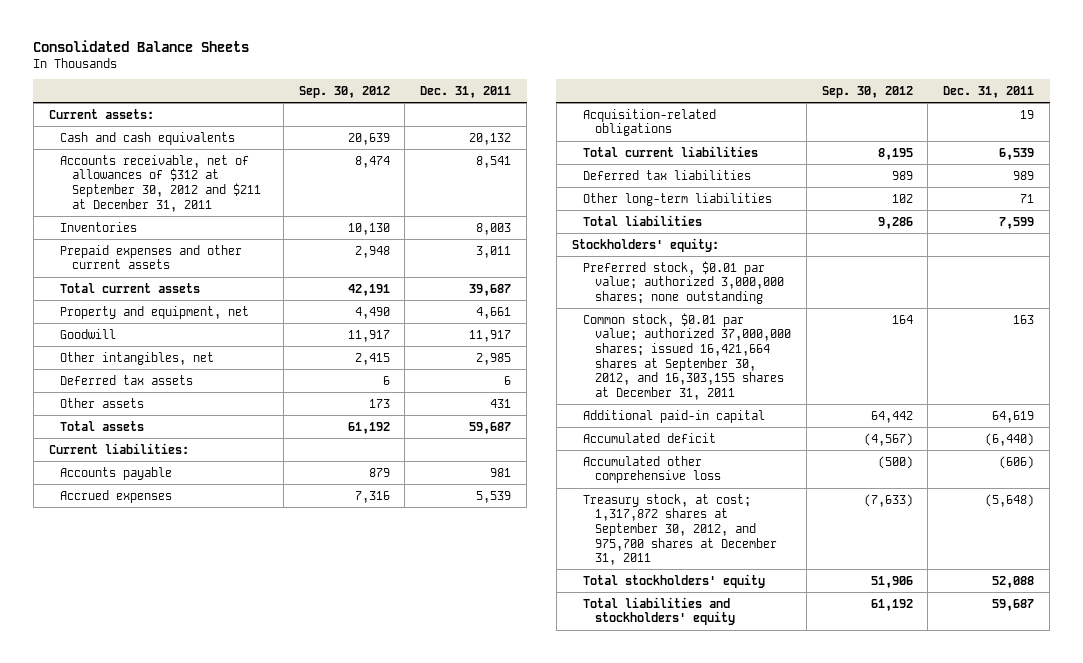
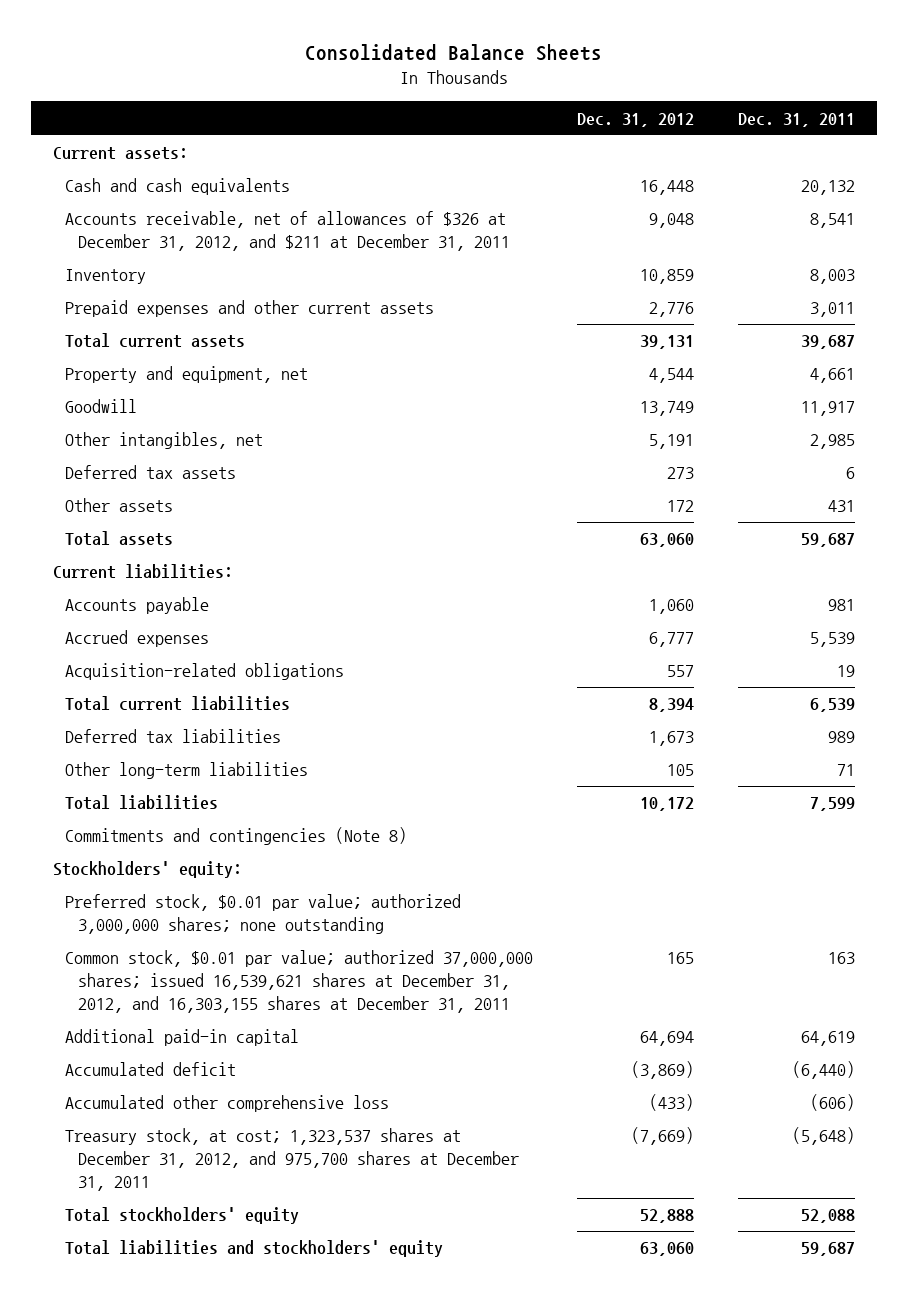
[298,86,390,99] Sep. 30, 2012 -> none
none -> [577,112,695,127] Dec. 31, 2012
[60,154,261,212] Accounts receivable, net of allowances of $312 at September 30, 2012 and $211 at December 31, 2011 -> [65,211,510,252] Accounts receivable, net of allowances of $326 at December 31, 2012, and $211 at December 31, 2011
[60,221,138,232] Inventories -> [65,269,147,285] Inventory
none -> [65,827,408,846] Commitments and contingencies (Note 8)
[583,312,791,400] Common stock, $0.01 par value; authorized 37,000,000 shares; issued 16,421,664 shares at September 30, 2012, and 16,303,155 shares at December 31, 2011 -> [65,950,534,1013] Common stock, $0.01 par value; authorized 37,000,000 shares; issued 16,539,621 shares at December 31, 2012, and 16,303,155 shares at December 31, 2011
[583,493,777,566] Treasury stock, at cost; 1,317,872 shares at September 30, 2012, and 975,700 shares at December 31, 2011 -> [65,1128,519,1191] Treasury stock, at cost; 1,323,537 shares at December 31, 2012, and 975,700 shares at December 31, 2011

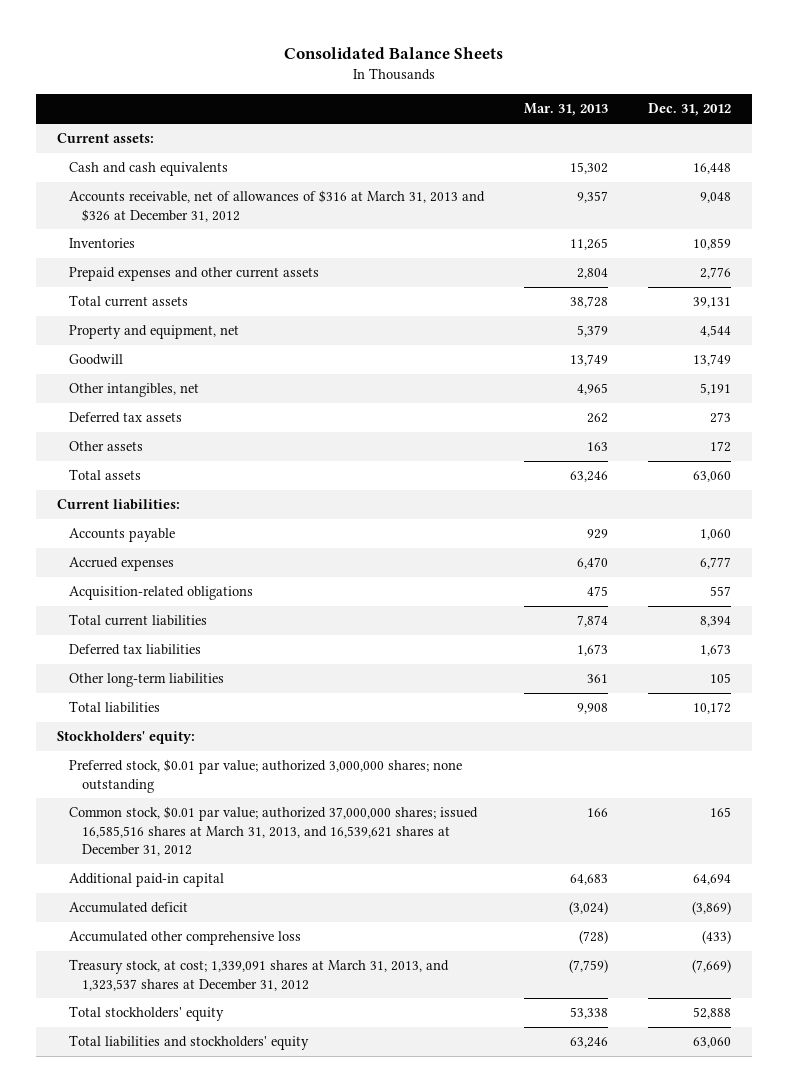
[737,112,855,127] Dec. 31, 2011 -> none
none -> [524,103,609,117] Mar. 31, 2013
[65,211,510,252] Accounts receivable, net of allowances of $326 at December 31, 2012, and $211 at December 31, 2011 -> [69,190,486,222] Accounts receivable, net of allowances of $316 at March 31, 2013 and $326 at December 31, 2012
[65,269,147,285] Inventory -> [69,238,136,249] Inventories
[65,827,408,846] Commitments and contingencies (Note 8) -> none
[65,950,534,1013] Common stock, $0.01 par value; authorized 37,000,000 shares; issued 16,539,621 shares at December 31, 2012, and 16,303,155 shares at December 31, 2011 -> [69,806,479,856] Common stock, $0.01 par value; authorized 37,000,000 shares; issued 16,585,516 shares at March 31, 2013, and 16,539,621 shares at December 31, 2012
[65,1128,519,1191] Treasury stock, at cost; 1,323,537 shares at December 31, 2012, and 975,700 shares at December 31, 2011 -> [69,959,450,991] Treasury stock, at cost; 1,339,091 shares at March 31, 2013, and 1,323,537 shares at December 31, 2012

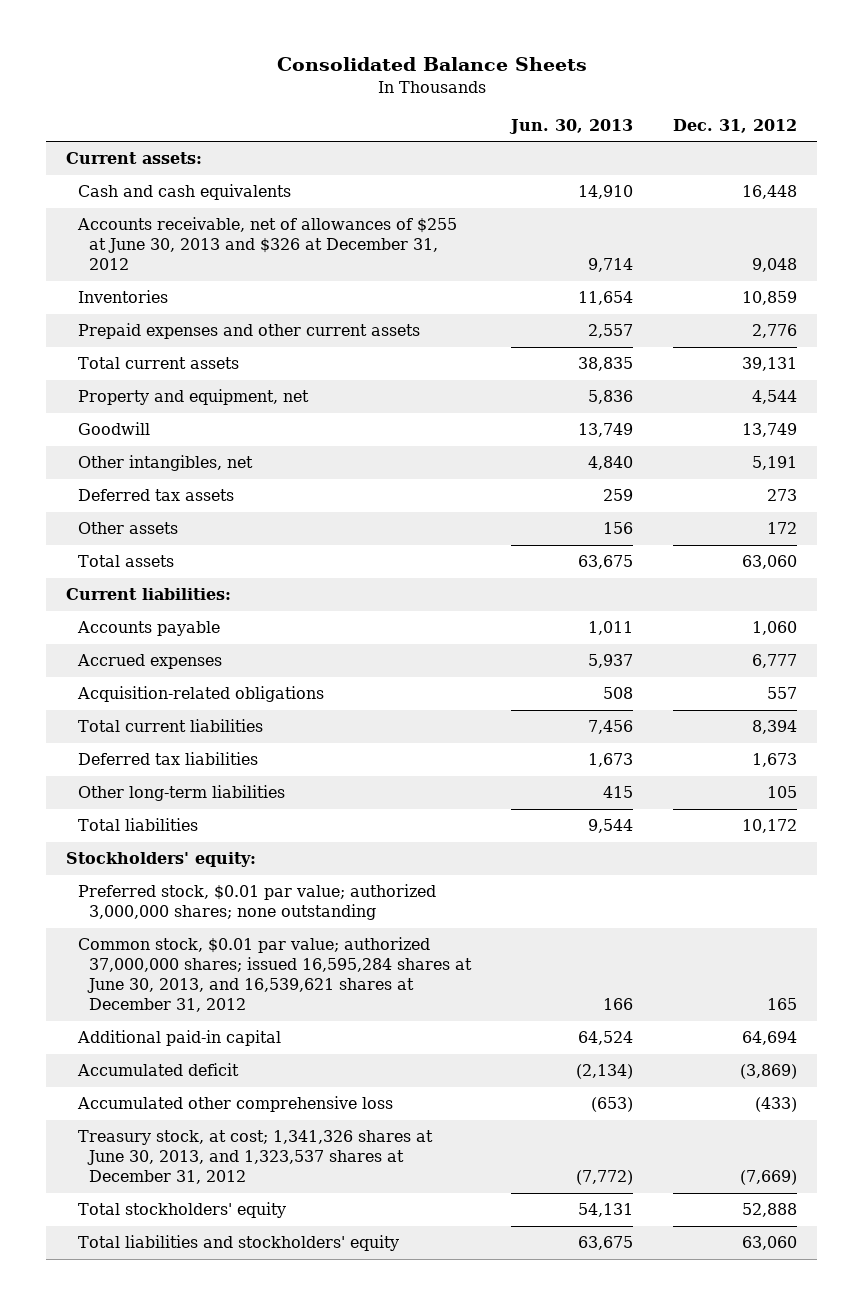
[524,103,609,117] Mar. 31, 2013 -> none
none -> [509,118,634,134] Jun. 30, 2013
[69,190,486,222] Accounts receivable, net of allowances of $316 at March 31, 2013 and $326 at December 31, 2012 -> [76,217,457,271] Accounts receivable, net of allowances of $255 at June 30, 2013 and $326 at December 31, 2012
[69,806,479,856] Common stock, $0.01 par value; authorized 37,000,000 shares; issued 16,585,516 shares at March 31, 2013, and 16,539,621 shares at December 31, 2012 -> [77,937,472,1013] Common stock, $0.01 par value; authorized 37,000,000 shares; issued 16,595,284 shares at June 30, 2013, and 16,539,621 shares at December 31, 2012
[69,959,450,991] Treasury stock, at cost; 1,339,091 shares at March 31, 2013, and 1,323,537 shares at December 31, 2012 -> [77,1130,433,1185] Treasury stock, at cost; 1,341,326 shares at June 30, 2013, and 1,323,537 shares at December 31, 2012

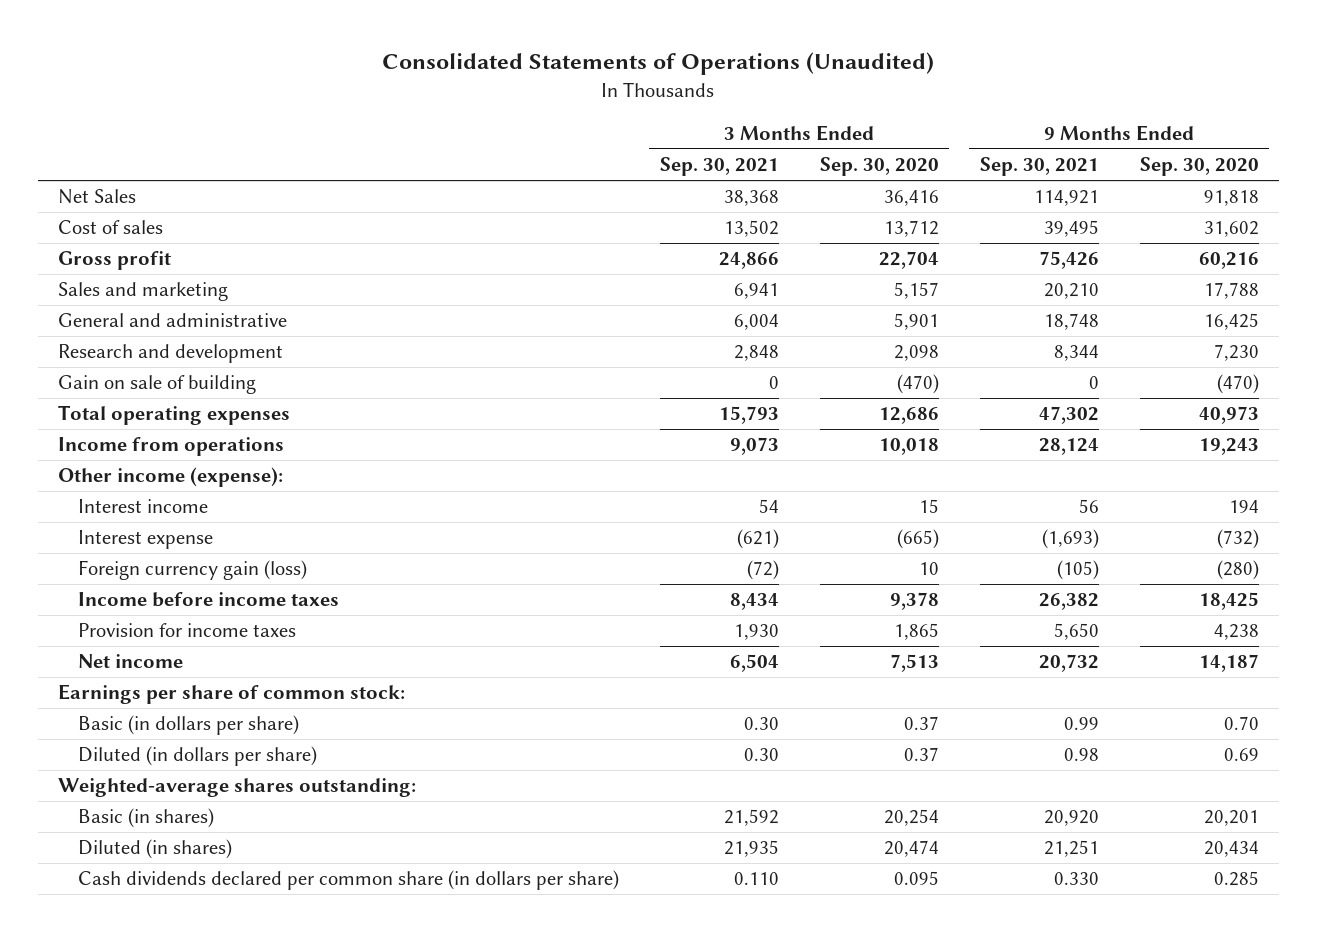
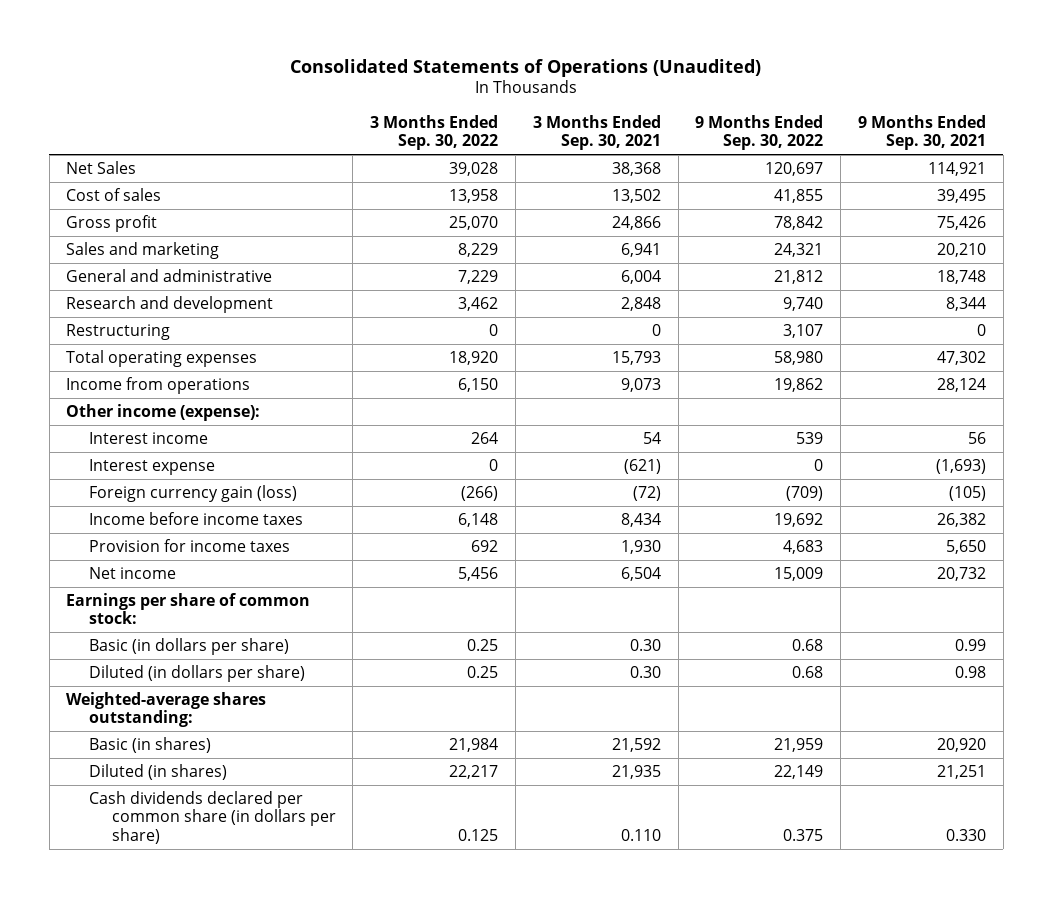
[819,157,939,177] Sep. 30, 2020 -> none
[1139,157,1259,177] Sep. 30, 2020 -> none
none -> [370,114,499,150] 3 Months Ended Sep. 30, 2022
none -> [695,114,824,150] 9 Months Ended Sep. 30, 2022
[58,375,257,395] Gain on sale of building -> none
none -> [66,323,171,340] Restructuring

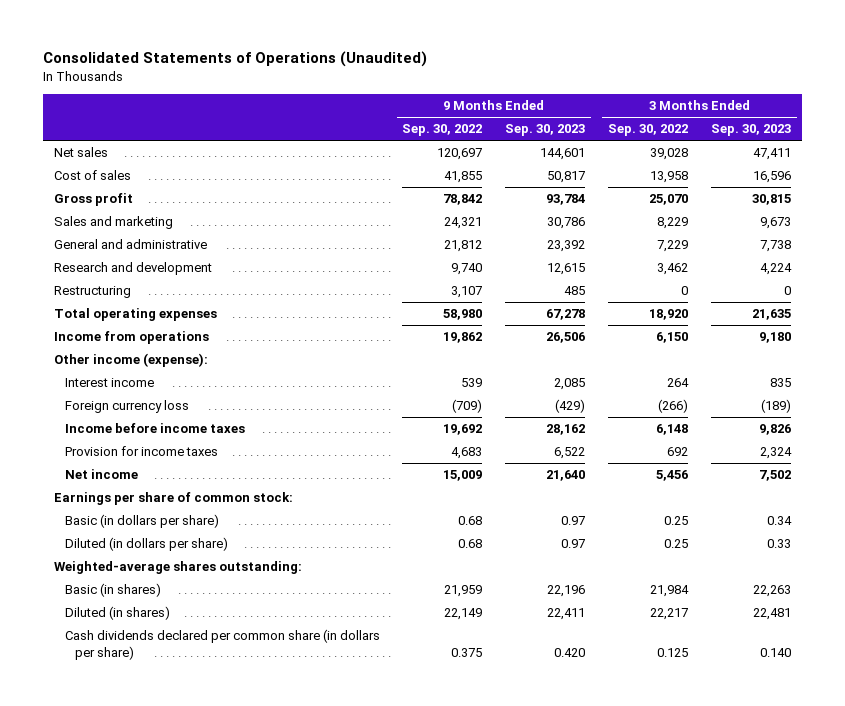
[532,114,661,150] 3 Months Ended Sep. 30, 2021 -> none
[858,114,987,150] 9 Months Ended Sep. 30, 2021 -> none
none -> [505,124,586,137] Sep. 30, 2023
none -> [711,124,792,137] Sep. 30, 2023
[66,160,137,174] Net Sales -> [54,147,109,158] Net sales
[88,458,215,475] Interest expense -> none
[88,484,297,502] Foreign currency gain (loss) -> [64,400,189,414] Foreign currency loss

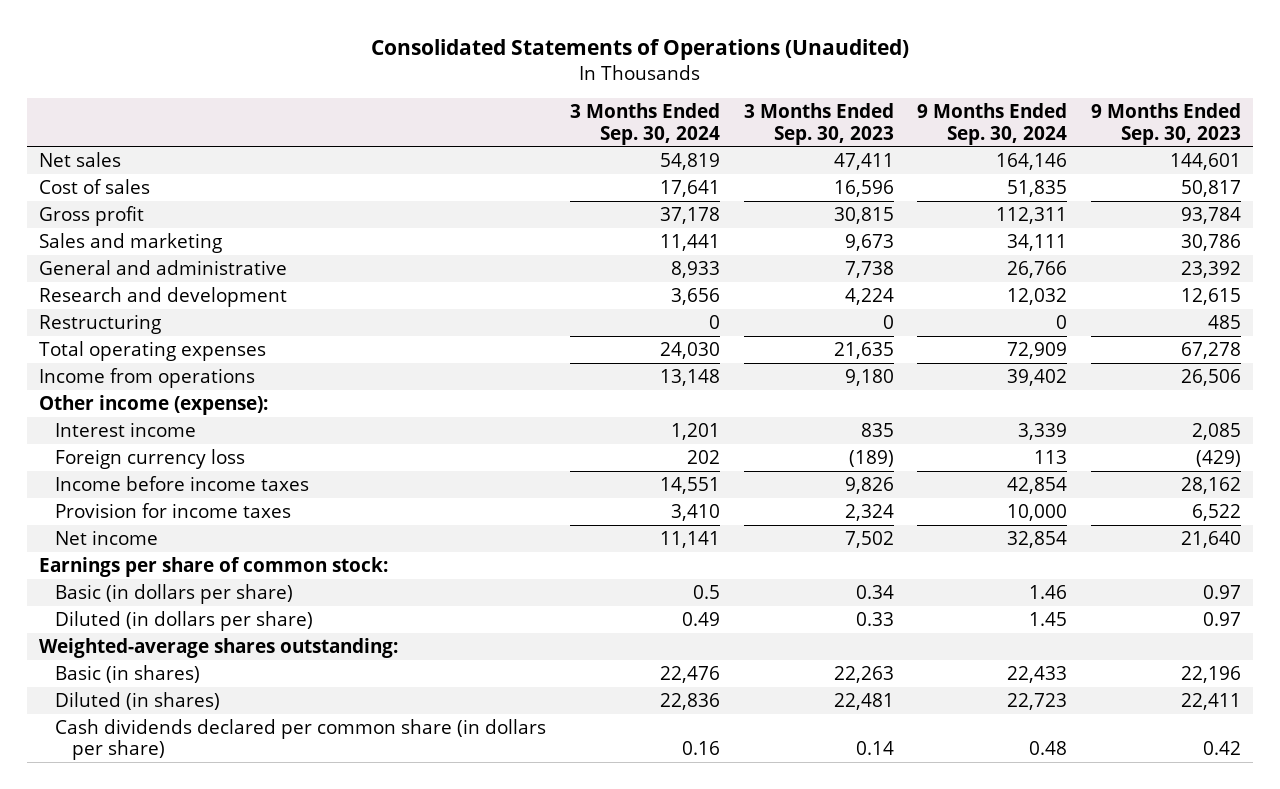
[402,124,483,137] Sep. 30, 2022 -> none
[608,124,689,137] Sep. 30, 2022 -> none
none -> [569,103,720,145] 3 Months Ended Sep. 30, 2024
none -> [917,103,1068,145] 9 Months Ended Sep. 30, 2024
[554,647,586,657] 0.420 -> [1203,741,1242,756] 0.42
[760,647,792,657] 0.140 -> [855,741,894,756] 0.14

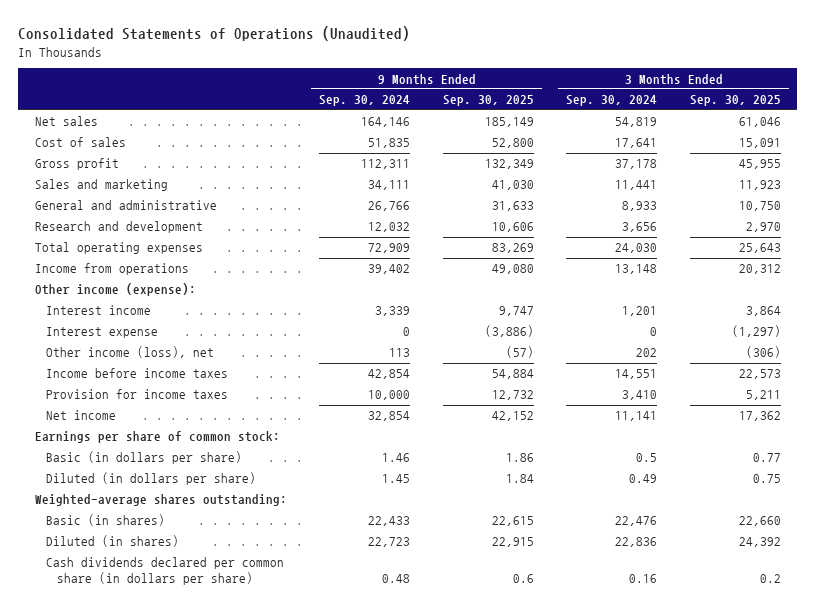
[743,103,894,145] 3 Months Ended Sep. 30, 2023 -> none
[1091,103,1242,145] 9 Months Ended Sep. 30, 2023 -> none
none -> [442,95,534,107] Sep. 30, 2025
none -> [689,95,781,107] Sep. 30, 2025
[38,313,161,334] Restructuring -> none
none -> [45,327,158,339] Interest expense
[55,448,246,469] Foreign currency loss -> [45,346,214,359] Other income (loss), net

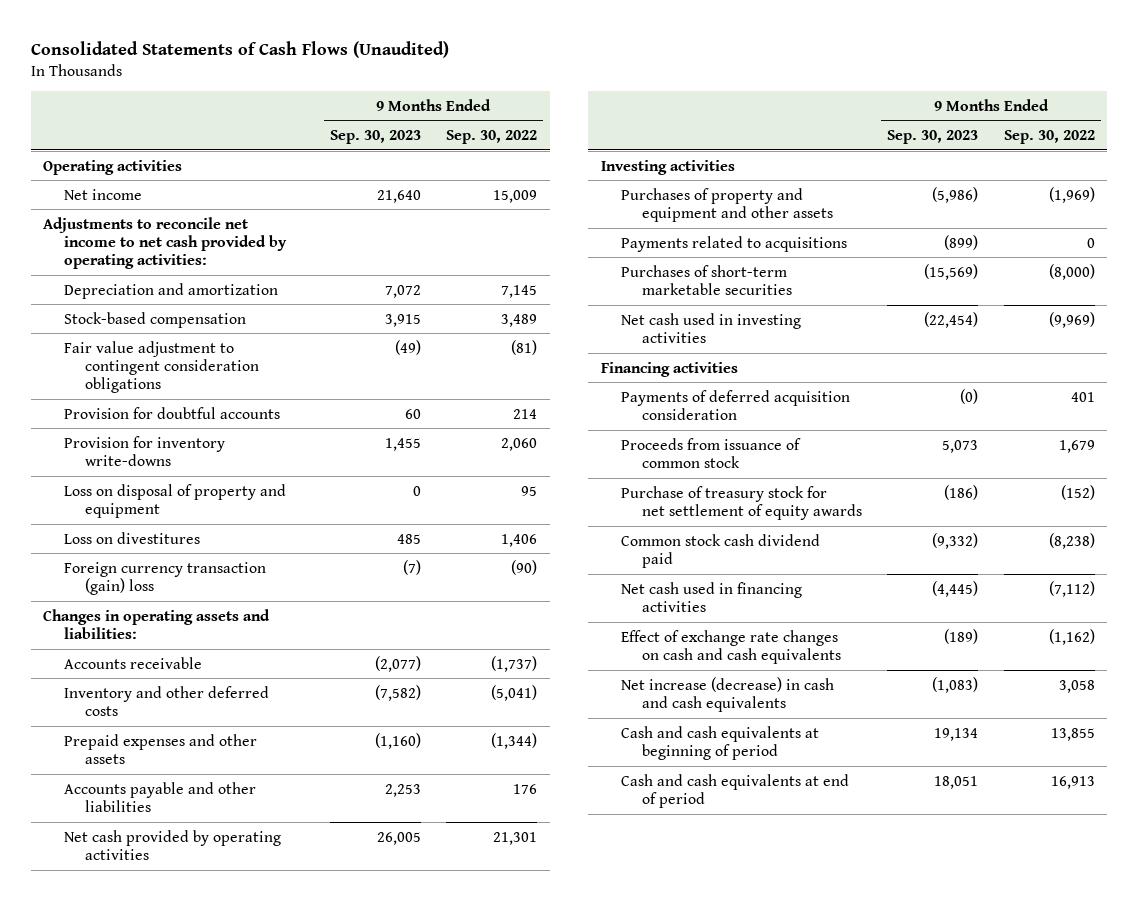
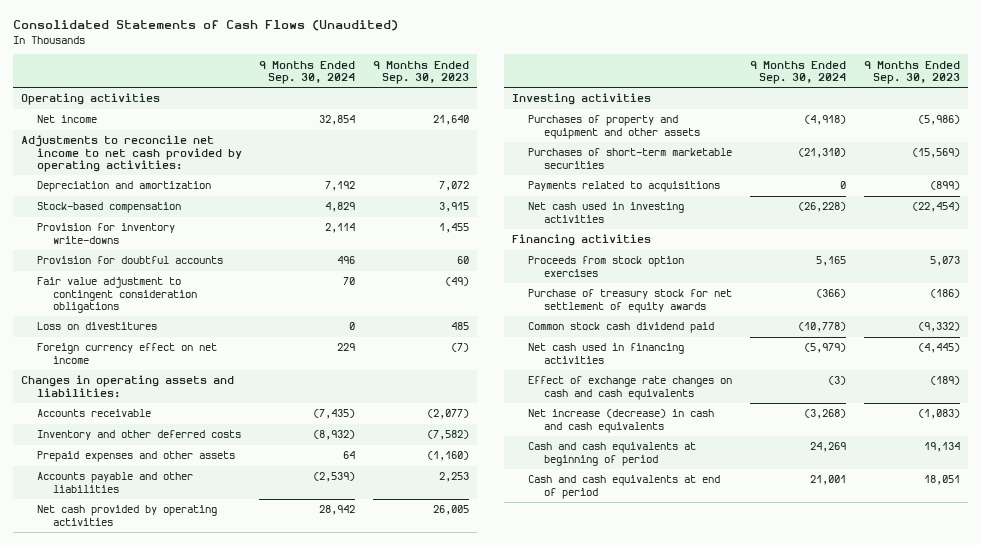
[446,129,538,144] Sep. 30, 2022 -> none
none -> [259,60,356,84] 9 Months Ended Sep. 30, 2024
[63,483,286,518] Loss on disposal of property and equipment -> none
[63,406,280,419] Provision for doubtful accounts -> [36,256,223,265] Provision for doubtful accounts
[63,340,259,394] Fair value adjustment to contingent consideration obligations -> [36,277,197,314] Fair value adjustment to contingent consideration obligations
[63,561,266,595] Foreign currency transaction (gain) loss -> [36,343,217,364] Foreign currency effect on net income
[621,235,848,252] Payments related to acquisitions -> [528,181,721,193] Payments related to acquisitions
[621,389,851,420] Payments of deferred acquisition consideration -> none
[621,437,802,468] Proceeds from issuance of common stock -> [528,256,685,277] Proceeds from stock option exercises

